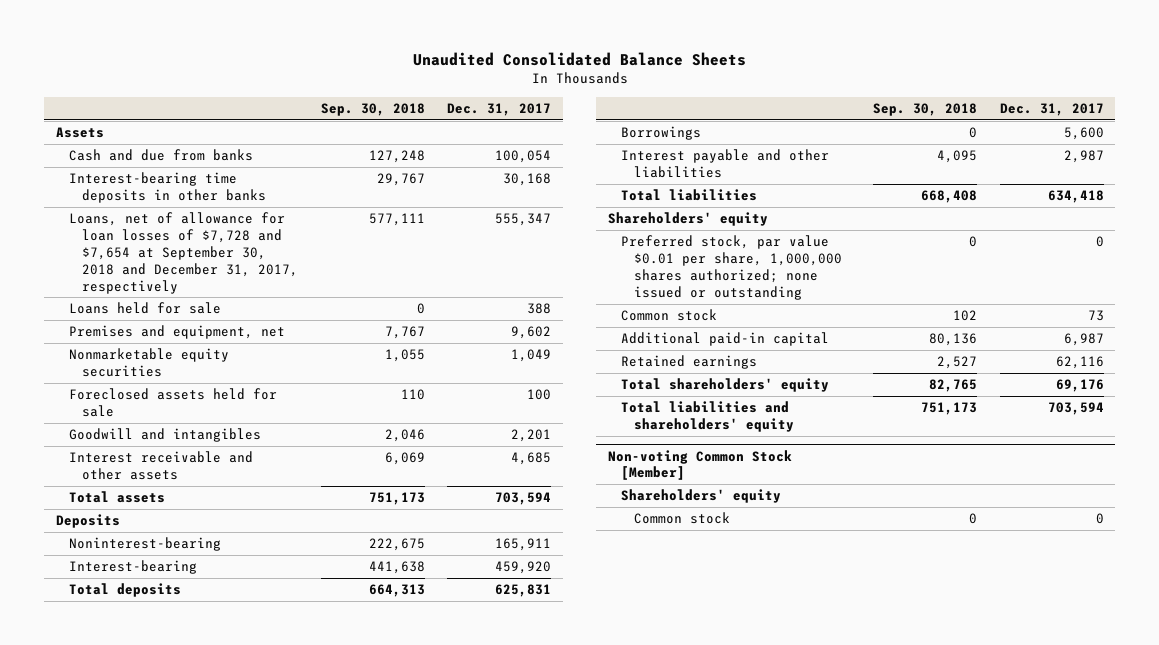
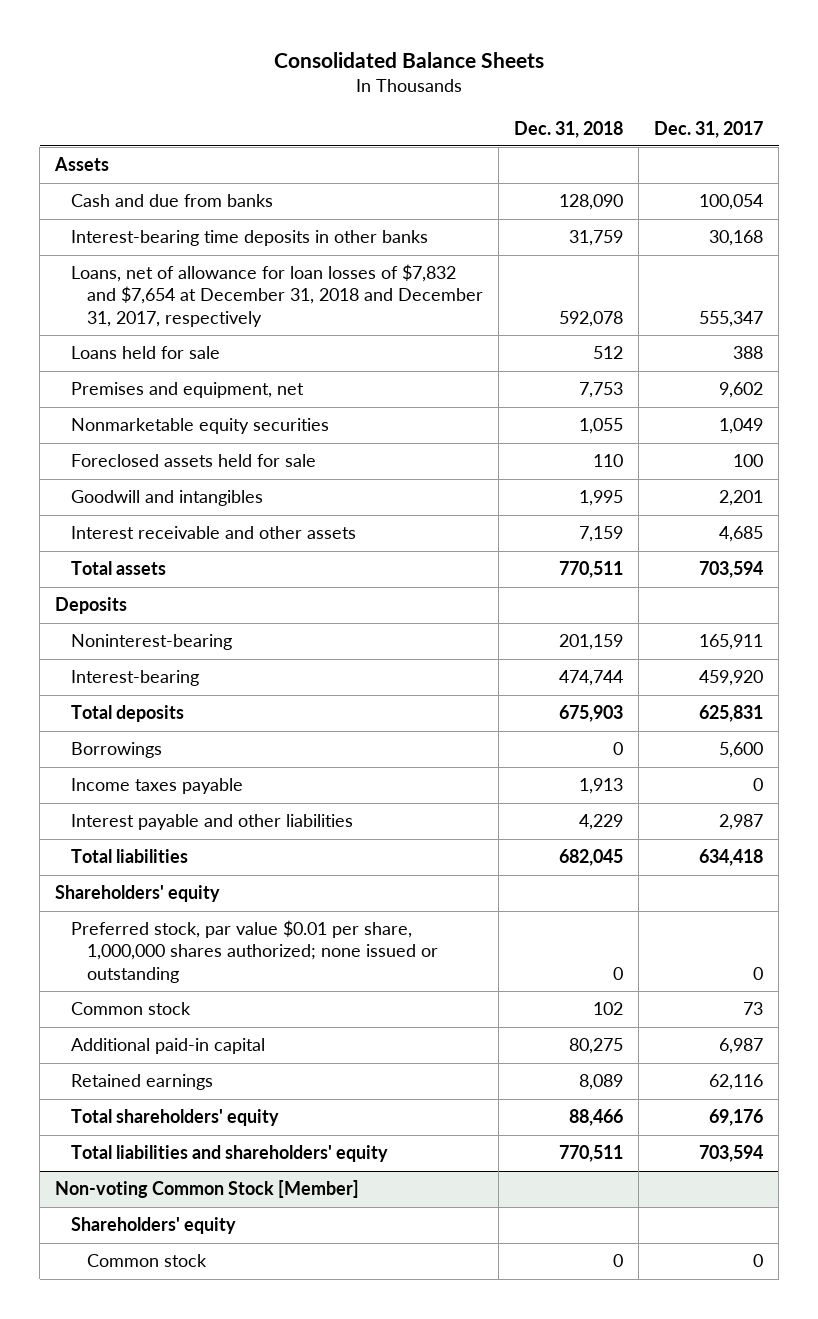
[412,52,746,67] Unaudited Consolidated Balance Sheets -> [274,51,545,68] Consolidated Balance Sheets
[320,103,425,117] Sep. 30, 2018 -> none
none -> [513,120,623,138] Dec. 31, 2018
[68,212,298,294] Loans, net of allowance for loan losses of $7,728 and $7,654 at September 30, 2018 and December 31, 2017, respectively -> [70,264,483,327] Loans, net of allowance for loan losses of $7,832 and $7,654 at December 31, 2018 and December 31, 2017, respectively
none -> [70,778,243,795] Income taxes payable

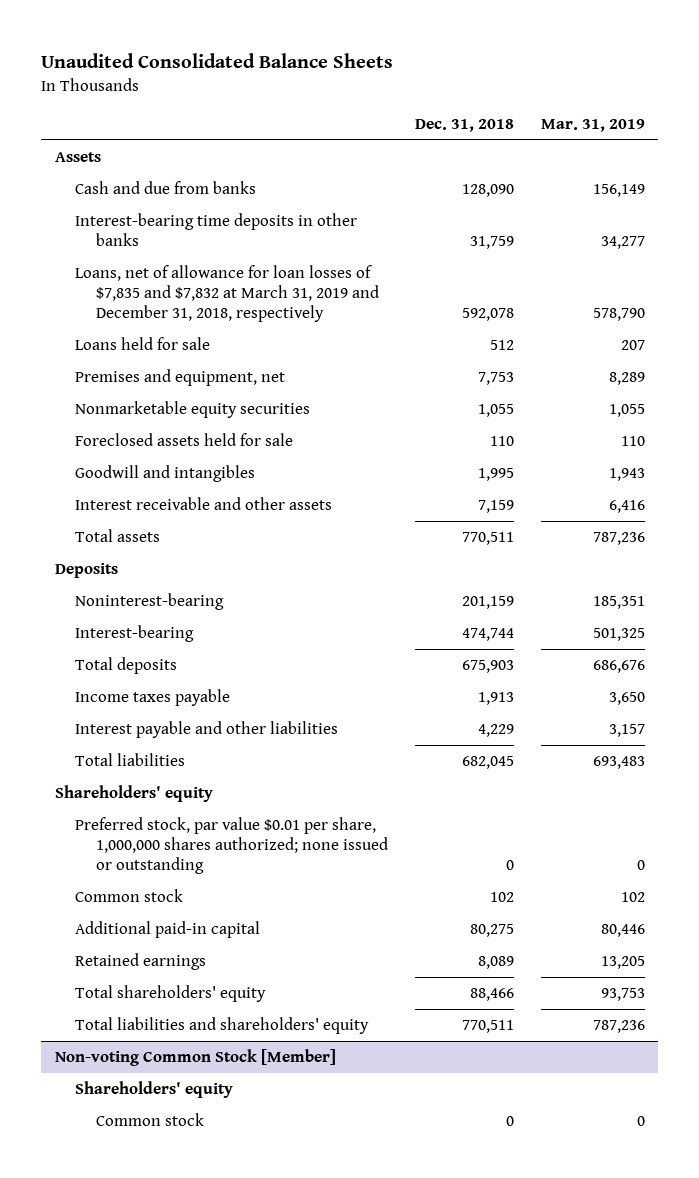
[274,51,545,68] Consolidated Balance Sheets -> [41,52,394,68] Unaudited Consolidated Balance Sheets
[654,120,764,138] Dec. 31, 2017 -> none
none -> [540,118,645,132] Mar. 31, 2019
[70,264,483,327] Loans, net of allowance for loan losses of $7,832 and $7,654 at December 31, 2018 and December 31, 2017, respectively -> [75,265,379,323] Loans, net of allowance for loan losses of $7,835 and $7,832 at March 31, 2019 and December 31, 2018, respectively
[70,742,162,759] Borrowings -> none

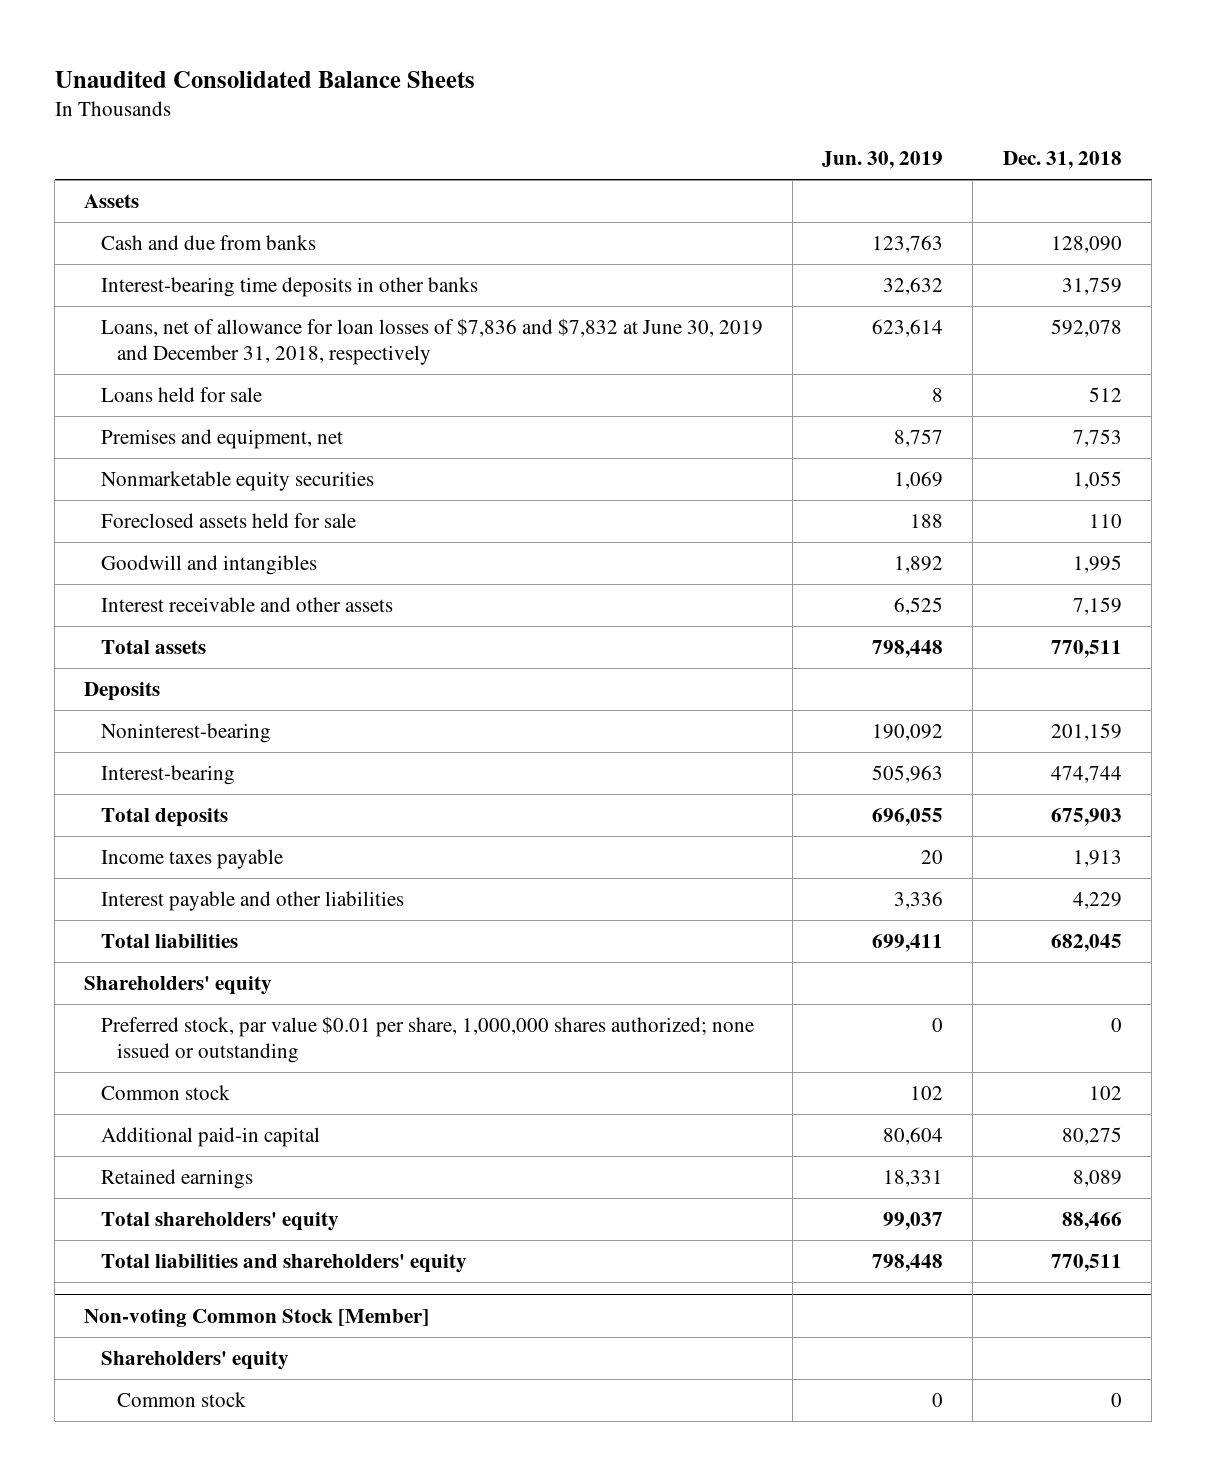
[540,118,645,132] Mar. 31, 2019 -> none
none -> [822,151,944,170] Jun. 30, 2019
[75,265,379,323] Loans, net of allowance for loan losses of $7,835 and $7,832 at March 31, 2019 and December 31, 2018, respectively -> [100,317,763,365] Loans, net of allowance for loan losses of $7,836 and $7,832 at June 30, 2019 and December 31, 2018, respectively

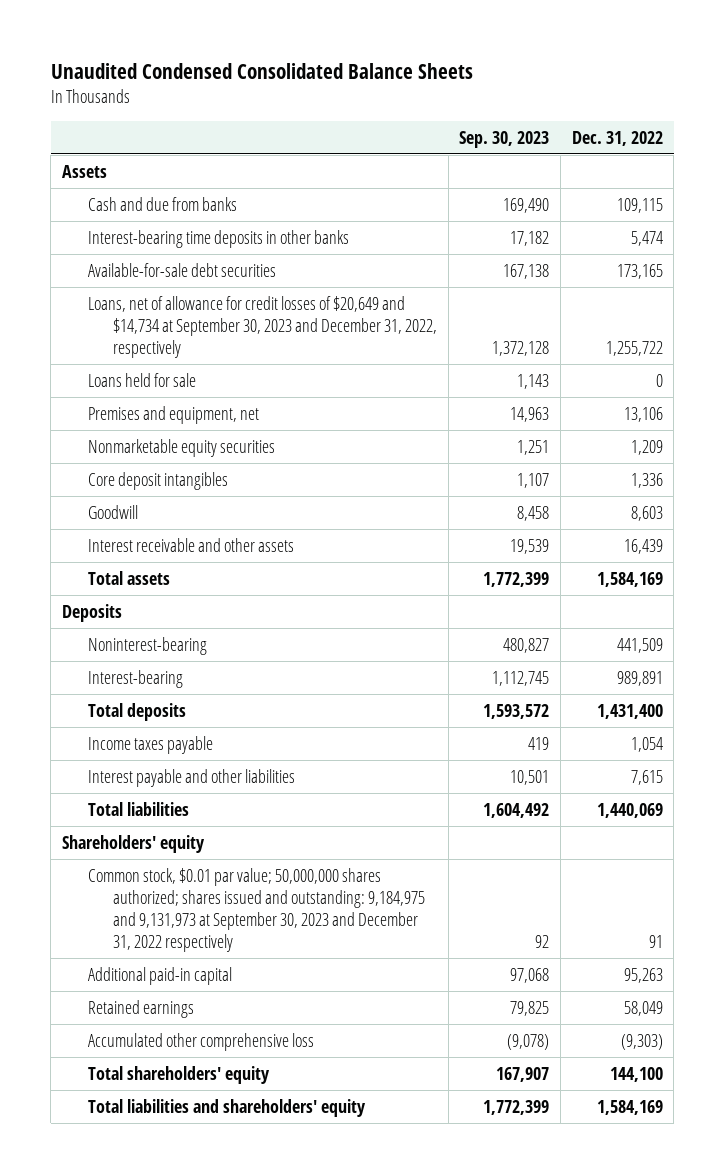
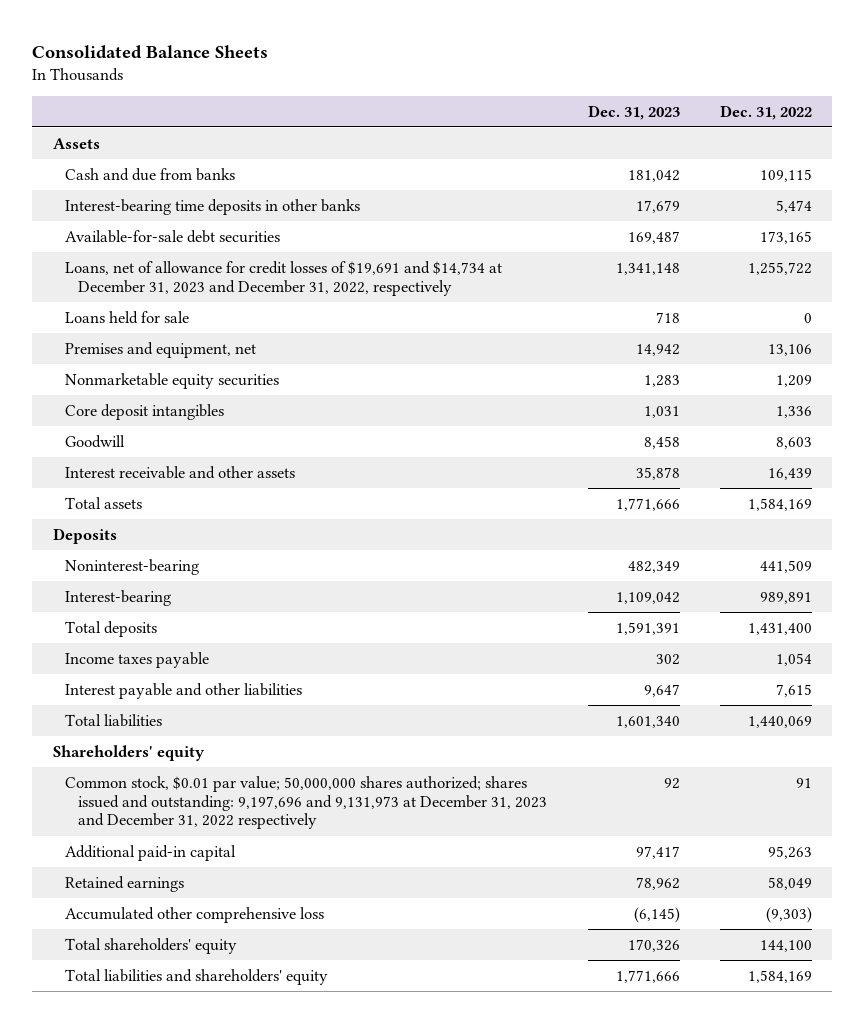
[50,62,473,79] Unaudited Condensed Consolidated Balance Sheets -> [32,44,269,59] Consolidated Balance Sheets
[459,130,550,148] Sep. 30, 2023 -> none
none -> [587,104,680,120] Dec. 31, 2023
[87,295,438,358] Loans, net of allowance for credit losses of $20,649 and $14,734 at September 30, 2023 and December 31, 2022, respectively -> [65,260,503,296] Loans, net of allowance for credit losses of $19,691 and $14,734 at December 31, 2023 and December 31, 2022, respectively
[87,867,426,952] Common stock, $0.01 par value; 50,000,000 shares authorized; shares issued and outstanding: 9,184,975 and 9,131,973 at September 30, 2023 and December 31, 2022 respectively -> [65,775,547,830] Common stock, $0.01 par value; 50,000,000 shares authorized; shares issued and outstanding: 9,197,696 and 9,131,973 at December 31, 2023 and December 31, 2022 respectively

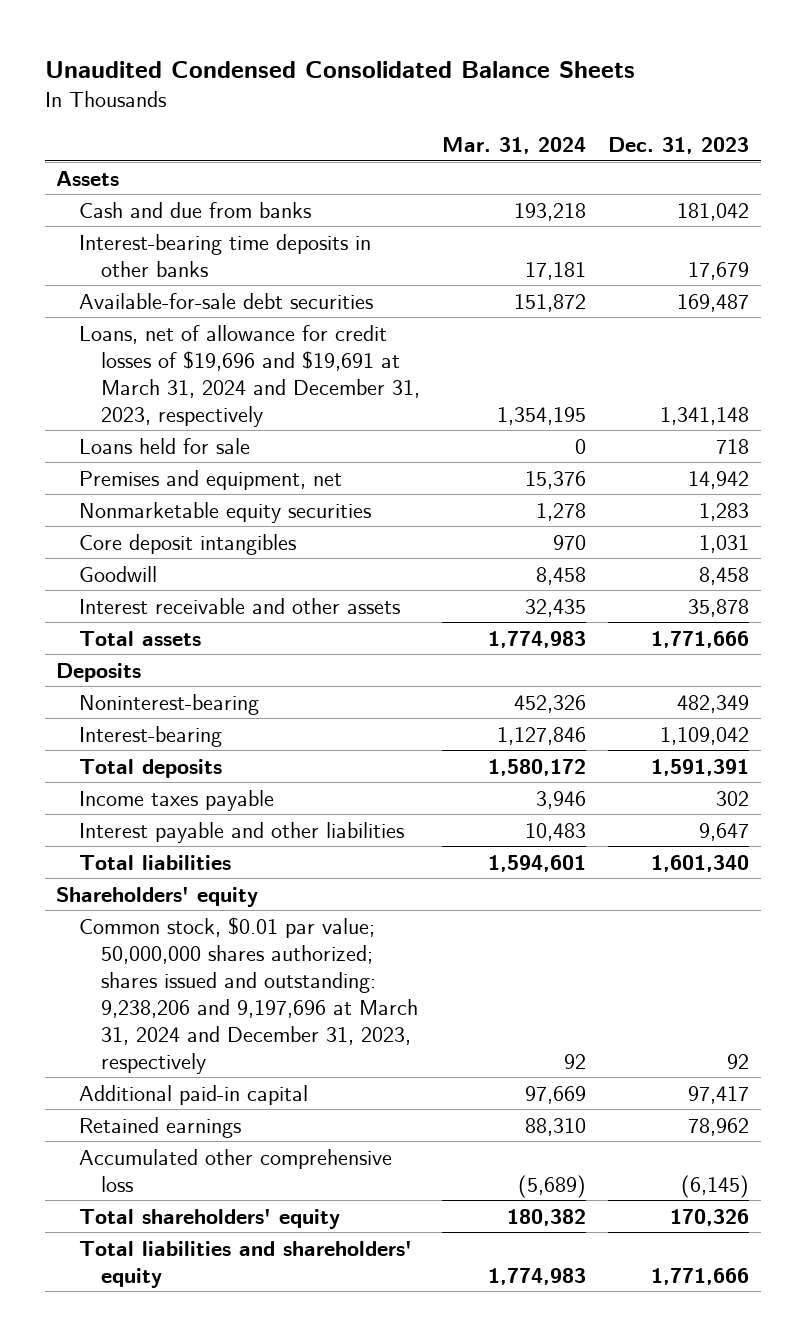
[32,44,269,59] Consolidated Balance Sheets -> [45,61,636,79] Unaudited Condensed Consolidated Balance Sheets
[720,104,813,120] Dec. 31, 2022 -> none
none -> [442,136,587,154] Mar. 31, 2024
[65,260,503,296] Loans, net of allowance for credit losses of $19,691 and $14,734 at December 31, 2023 and December 31, 2022, respectively -> [78,324,421,427] Loans, net of allowance for credit losses of $19,696 and $19,691 at March 31, 2024 and December 31, 2023, respectively
[65,775,547,830] Common stock, $0.01 par value; 50,000,000 shares authorized; shares issued and outstanding: 9,197,696 and 9,131,973 at December 31, 2023 and December 31, 2022 respectively -> [78,916,419,1074] Common stock, $0.01 par value; 50,000,000 shares authorized; shares issued and outstanding: 9,238,206 and 9,197,696 at March 31, 2024 and December 31, 2023, respectively

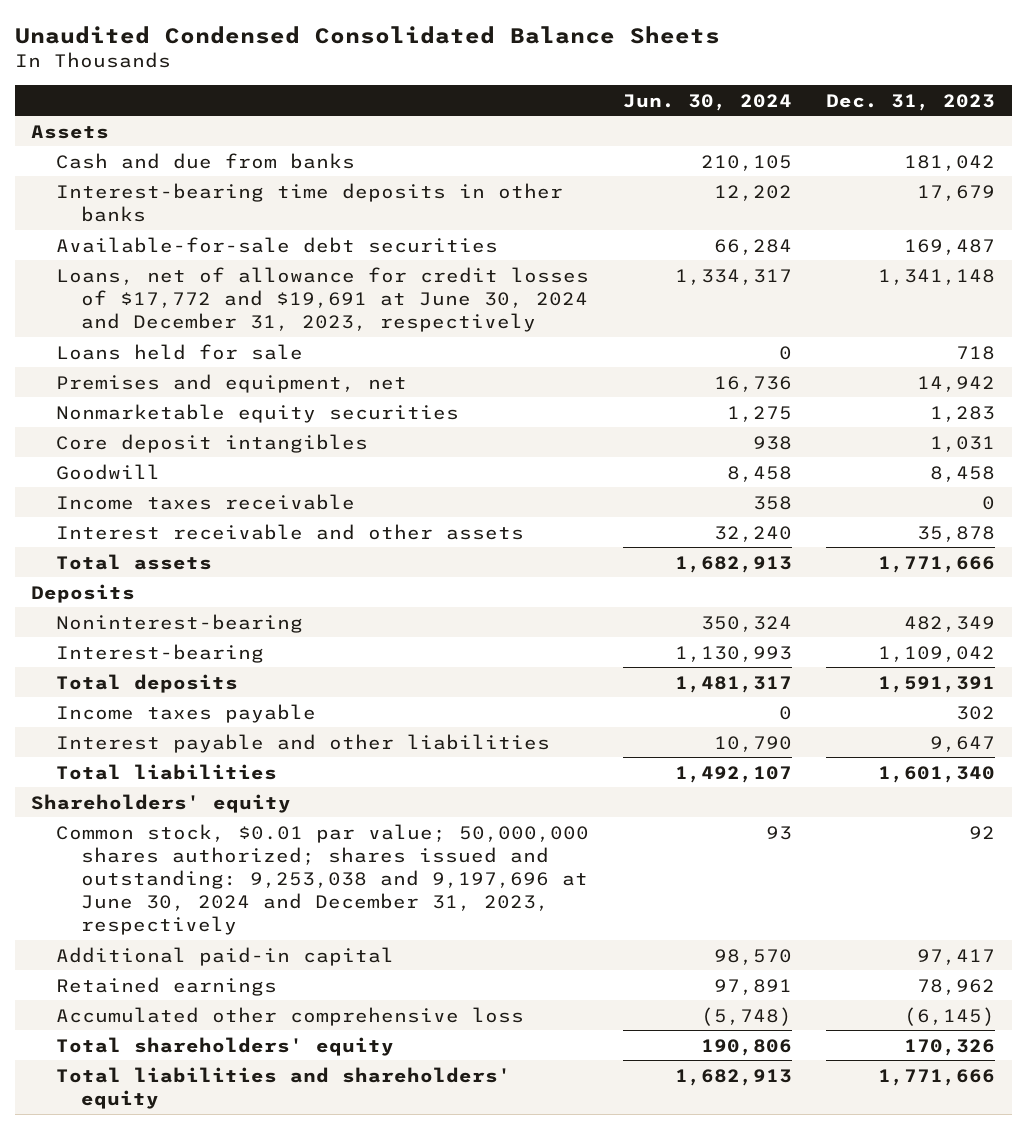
[442,136,587,154] Mar. 31, 2024 -> none
none -> [623,93,793,111] Jun. 30, 2024
[78,324,421,427] Loans, net of allowance for credit losses of $19,696 and $19,691 at March 31, 2024 and December 31, 2023, respectively -> [56,266,590,332] Loans, net of allowance for credit losses of $17,772 and $19,691 at June 30, 2024 and December 31, 2023, respectively
none -> [56,493,356,510] Income taxes receivable
[78,916,419,1074] Common stock, $0.01 par value; 50,000,000 shares authorized; shares issued and outstanding: 9,238,206 and 9,197,696 at March 31, 2024 and December 31, 2023, respectively -> [56,823,590,935] Common stock, $0.01 par value; 50,000,000 shares authorized; shares issued and outstanding: 9,253,038 and 9,197,696 at June 30, 2024 and December 31, 2023, respectively

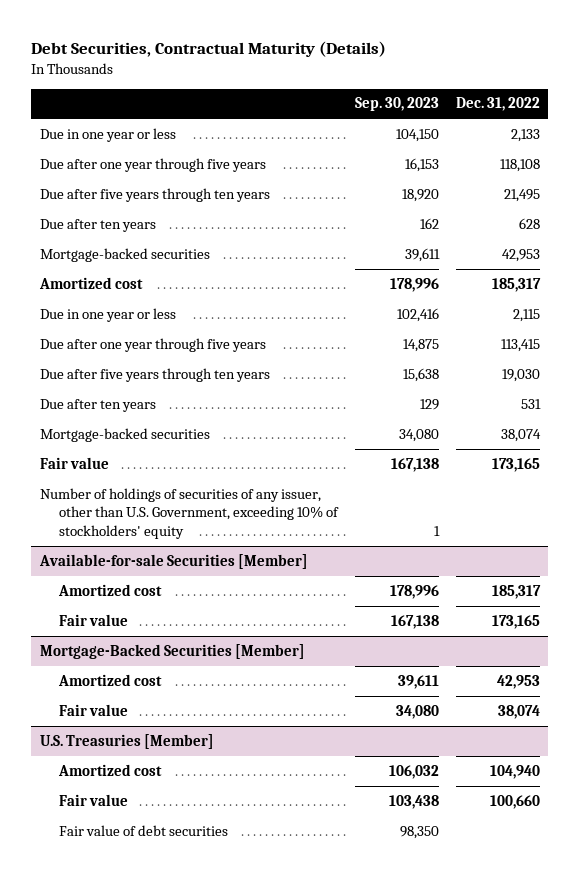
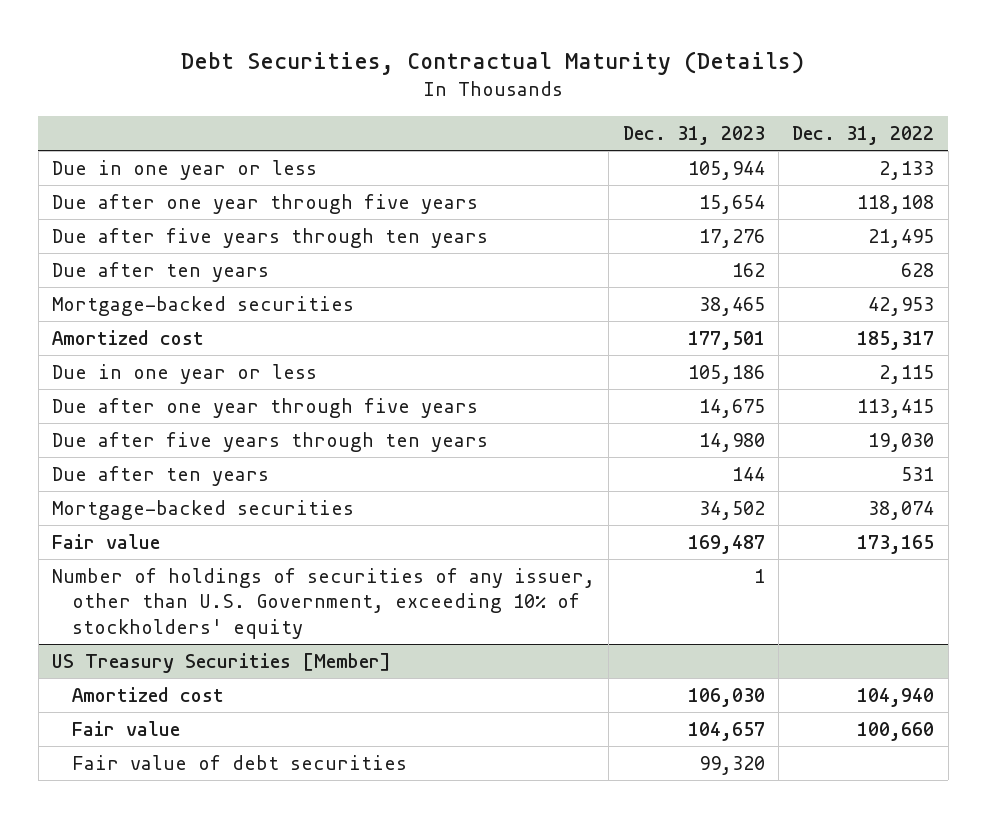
[354,97,439,112] Sep. 30, 2023 -> none
none -> [622,126,765,146] Dec. 31, 2023
[38,553,308,569] Available-for-sale Securities [Member] -> none
[57,583,162,596] Amortized cost -> none
[58,613,128,626] Fair value -> none
[39,643,305,659] Mortgage-Backed Securities [Member] -> none
[57,673,162,686] Amortized cost -> none
[58,703,128,716] Fair value -> none
[39,733,214,749] U.S. Treasuries [Member] -> [52,652,392,673] US Treasury Securities [Member]

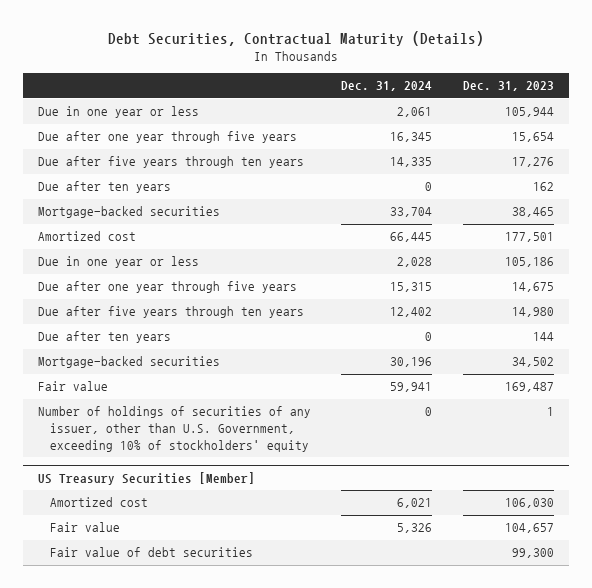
[792,126,935,146] Dec. 31, 2022 -> none
none -> [341,81,433,92] Dec. 31, 2024
[698,755,765,775] 99,320 -> [511,548,554,559] 99,300

